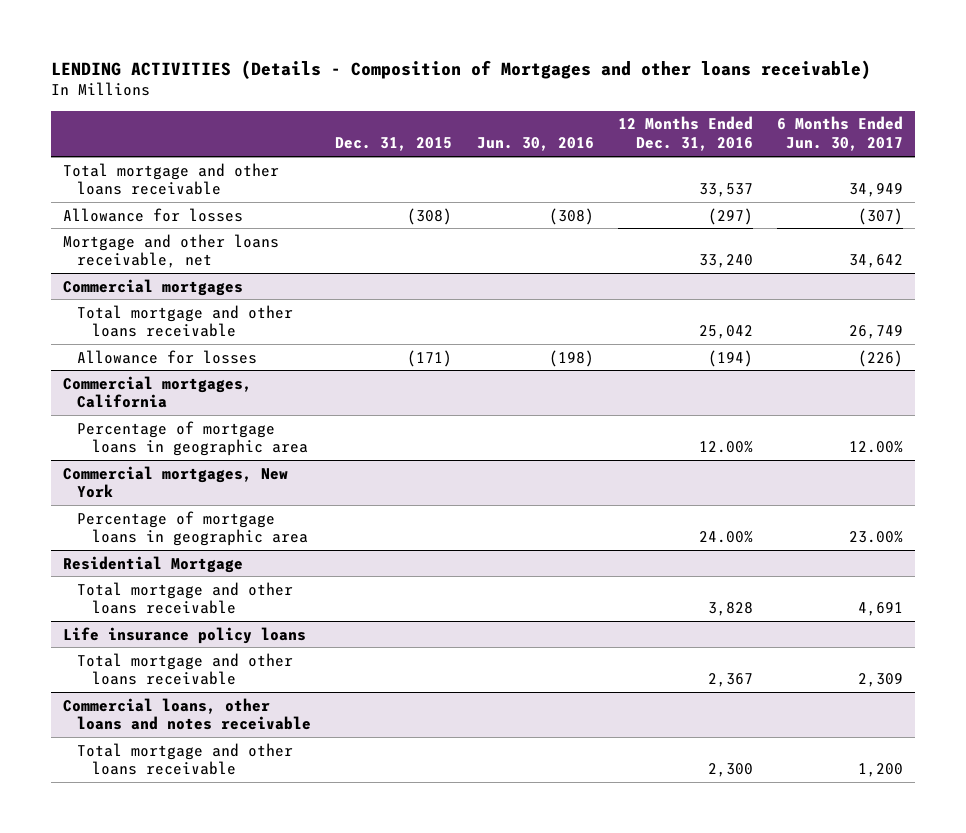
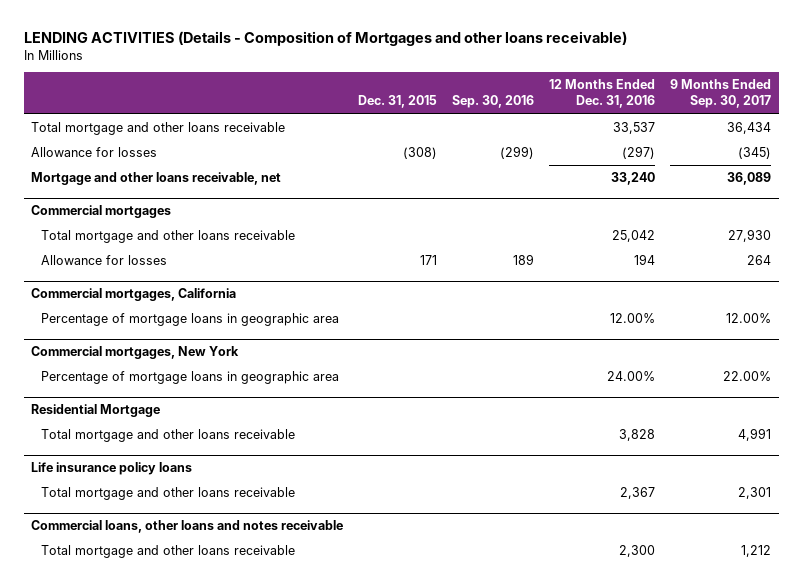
[476,137,594,152] Jun. 30, 2016 -> none
[776,116,903,152] 6 Months Ended Jun. 30, 2017 -> none
none -> [452,95,535,109] Sep. 30, 2016
none -> [670,79,772,109] 9 Months Ended Sep. 30, 2017
[407,349,453,367] (171) -> [420,255,438,266] 171
[707,349,753,367] (194) -> [634,254,656,266] 194

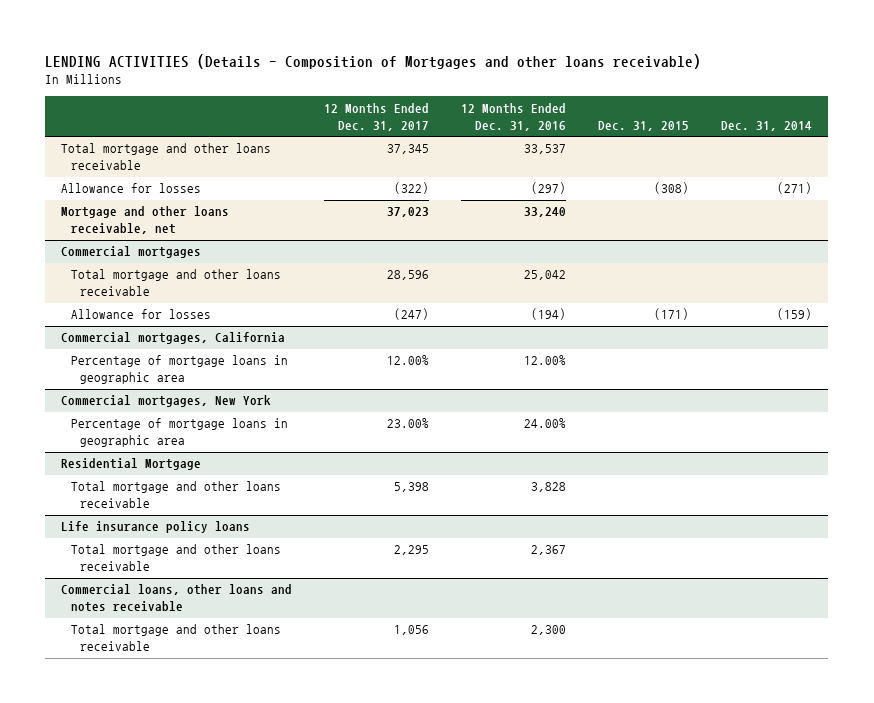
[452,95,535,109] Sep. 30, 2016 -> none
[670,79,772,109] 9 Months Ended Sep. 30, 2017 -> none
none -> [324,102,430,131] 12 Months Ended Dec. 31, 2017
none -> [721,120,813,131] Dec. 31, 2014
[420,255,438,266] 171 -> [654,308,690,321] (171)
[634,254,656,266] 194 -> [531,308,567,321] (194)

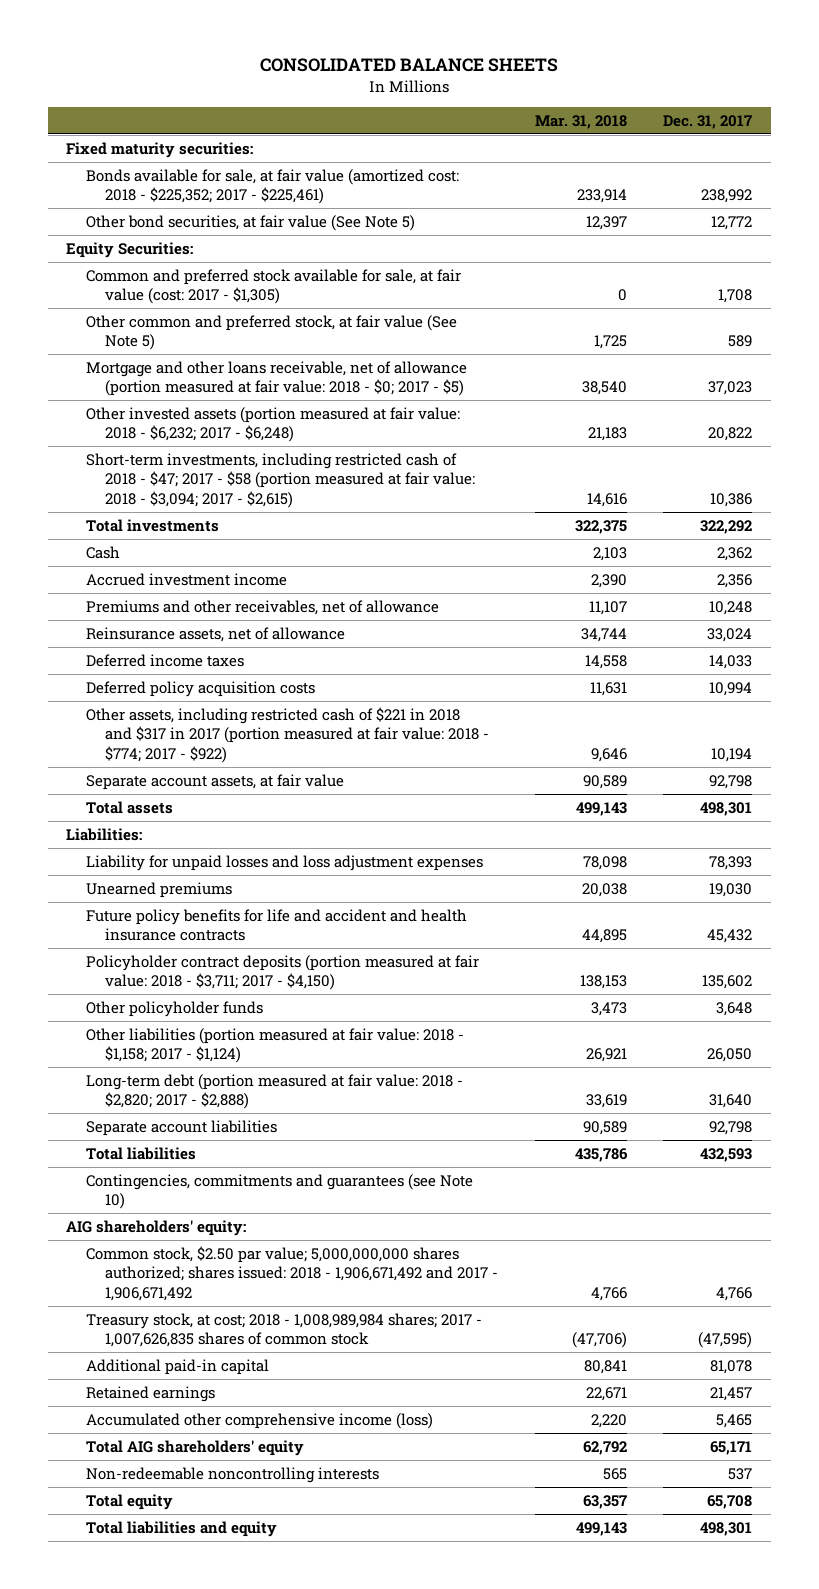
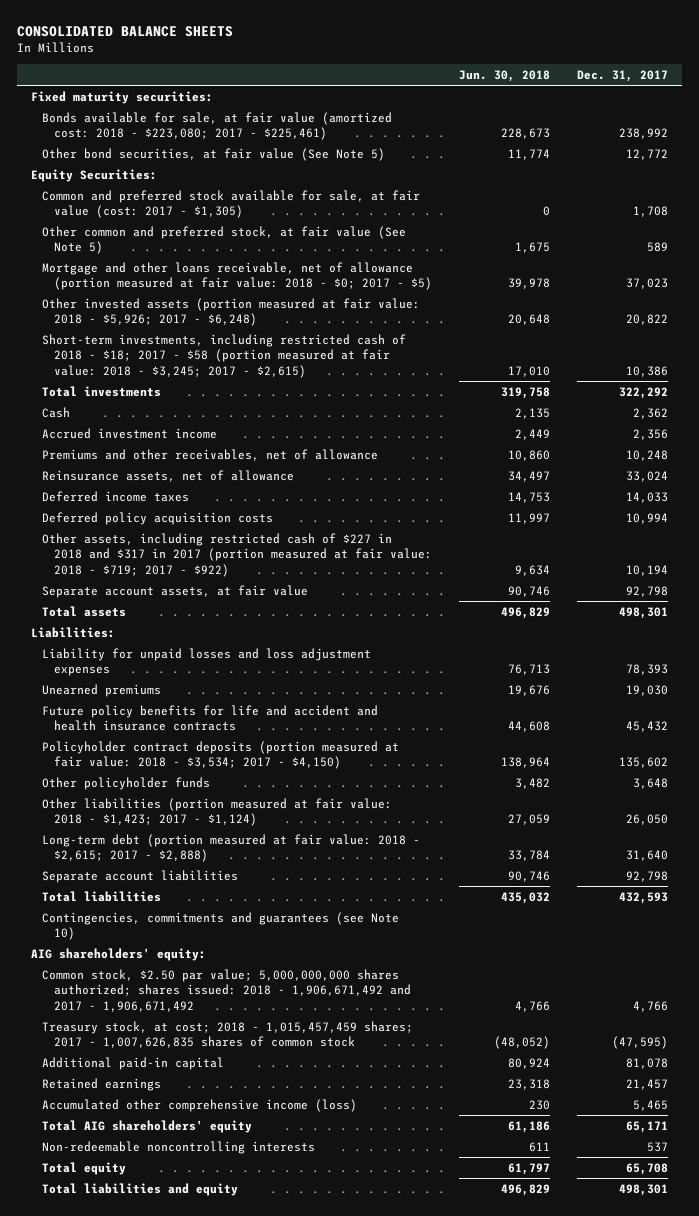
[534,114,627,129] Mar. 31, 2018 -> none
none -> [458,69,550,82] Jun. 30, 2018
[85,168,459,205] Bonds available for sale, at fair value (amortized cost: 2018 - $225,352; 2017 - $225,461) -> [42,111,393,141] Bonds available for sale, at fair value (amortized cost: 2018 - $223,080; 2017 - $225,461)
[85,406,460,443] Other invested assets (portion measured at fair value: 2018 - $6,232; 2017 - $6,248) -> [42,297,421,327] Other invested assets (portion measured at fair value: 2018 - $5,926; 2017 - $6,248)
[85,452,476,508] Short-term investments, including restricted cash of 2018 - $47; 2017 - $58 (portion measured at fair value: 2018 - $3,094; 2017 - $2,615) -> [42,333,407,378] Short-term investments, including restricted cash of 2018 - $18; 2017 - $58 (portion measured at fair value: 2018 - $3,245; 2017 - $2,615)
[85,706,490,763] Other assets, including restricted cash of $221 in 2018 and $317 in 2017 (portion measured at fair value: 2018 - $774; 2017 - $922) -> [42,532,432,577] Other assets, including restricted cash of $227 in 2018 and $317 in 2017 (portion measured at fair value: 2018 - $719; 2017 - $922)
[85,954,479,991] Policyholder contract deposits (portion measured at fair value: 2018 - $3,711; 2017 - $4,150) -> [42,740,400,770] Policyholder contract deposits (portion measured at fair value: 2018 - $3,534; 2017 - $4,150)
[85,1027,464,1064] Other liabilities (portion measured at fair value: 2018 - $1,158; 2017 - $1,124) -> [42,797,393,827] Other liabilities (portion measured at fair value: 2018 - $1,423; 2017 - $1,124)
[85,1073,463,1110] Long-term debt (portion measured at fair value: 2018 - $2,820; 2017 - $2,888) -> [42,833,421,863] Long-term debt (portion measured at fair value: 2018 - $2,615; 2017 - $2,888)
[85,1312,482,1348] Treasury stock, at cost; 2018 - 1,008,989,984 shares; 2017 - 1,007,626,835 shares of common stock -> [42,1020,414,1049] Treasury stock, at cost; 2018 - 1,015,457,459 shares; 2017 - 1,007,626,835 shares of common stock

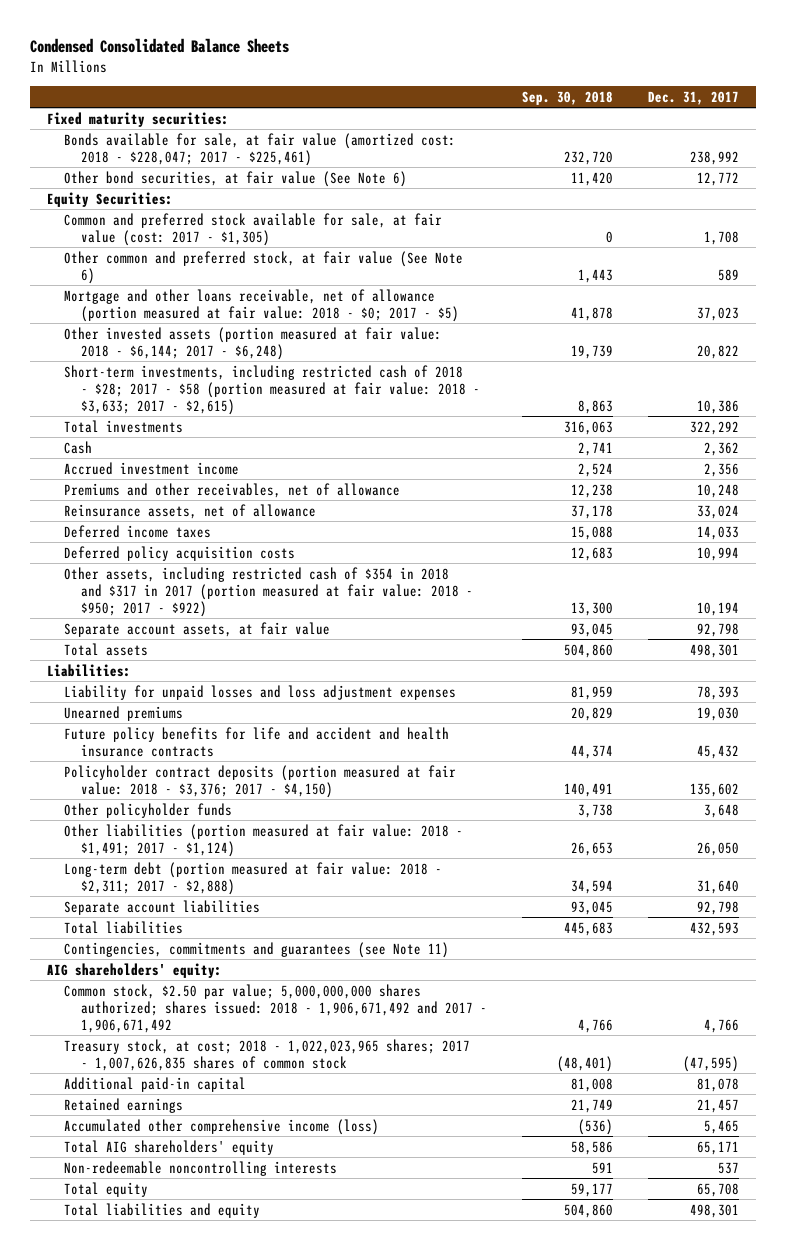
[17,26,234,38] CONSOLIDATED BALANCE SHEETS -> [29,38,289,54] Condensed Consolidated Balance Sheets
[458,69,550,82] Jun. 30, 2018 -> none
none -> [521,91,613,106] Sep. 30, 2018
[42,111,393,141] Bonds available for sale, at fair value (amortized cost: 2018 - $223,080; 2017 - $225,461) -> [64,132,457,166] Bonds available for sale, at fair value (amortized cost: 2018 - $228,047; 2017 - $225,461)
[42,147,386,161] Other bond securities, at fair value (See Note 5) -> [64,170,408,187] Other bond securities, at fair value (See Note 6)
[42,225,407,255] Other common and preferred stock, at fair value (See Note 5) -> [64,250,464,284] Other common and preferred stock, at fair value (See Note 6)
[42,297,421,327] Other invested assets (portion measured at fair value: 2018 - $5,926; 2017 - $6,248) -> [64,326,443,360] Other invested assets (portion measured at fair value: 2018 - $6,144; 2017 - $6,248)
[42,333,407,378] Short-term investments, including restricted cash of 2018 - $18; 2017 - $58 (portion measured at fair value: 2018 - $3,245; 2017 - $2,615) -> [64,364,481,415] Short-term investments, including restricted cash of 2018 - $28; 2017 - $58 (portion measured at fair value: 2018 - $3,633; 2017 - $2,615)
[42,532,432,577] Other assets, including restricted cash of $227 in 2018 and $317 in 2017 (portion measured at fair value: 2018 - $719; 2017 - $922) -> [64,566,474,617] Other assets, including restricted cash of $354 in 2018 and $317 in 2017 (portion measured at fair value: 2018 - $950; 2017 - $922)
[42,740,400,770] Policyholder contract deposits (portion measured at fair value: 2018 - $3,534; 2017 - $4,150) -> [64,764,457,798] Policyholder contract deposits (portion measured at fair value: 2018 - $3,376; 2017 - $4,150)
[42,797,393,827] Other liabilities (portion measured at fair value: 2018 - $1,423; 2017 - $1,124) -> [64,823,464,857] Other liabilities (portion measured at fair value: 2018 - $1,491; 2017 - $1,124)
[42,833,421,863] Long-term debt (portion measured at fair value: 2018 - $2,615; 2017 - $2,888) -> [64,861,443,895] Long-term debt (portion measured at fair value: 2018 - $2,311; 2017 - $2,888)
[42,911,400,941] Contingencies, commitments and guarantees (see Note 10) -> [64,941,450,958] Contingencies, commitments and guarantees (see Note 11)
[42,1020,414,1049] Treasury stock, at cost; 2018 - 1,015,457,459 shares; 2017 - 1,007,626,835 shares of common stock -> [64,1038,471,1071] Treasury stock, at cost; 2018 - 1,022,023,965 shares; 2017 - 1,007,626,835 shares of common stock

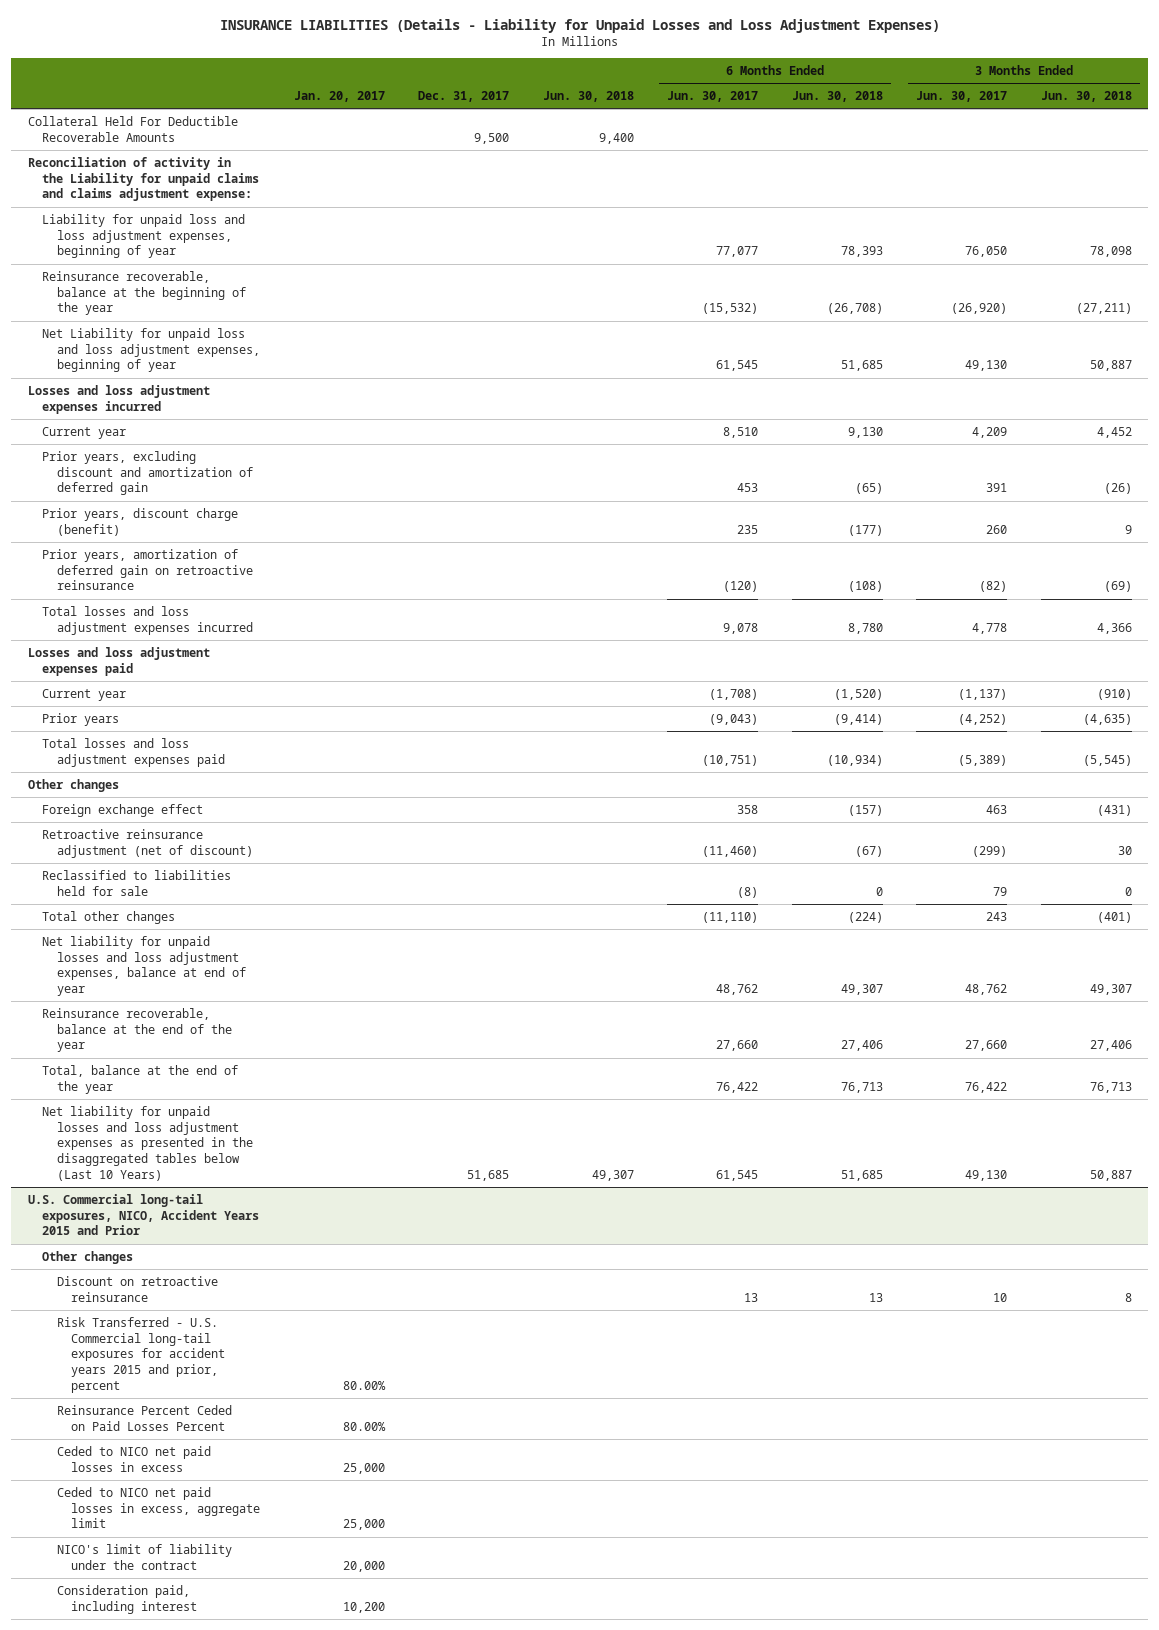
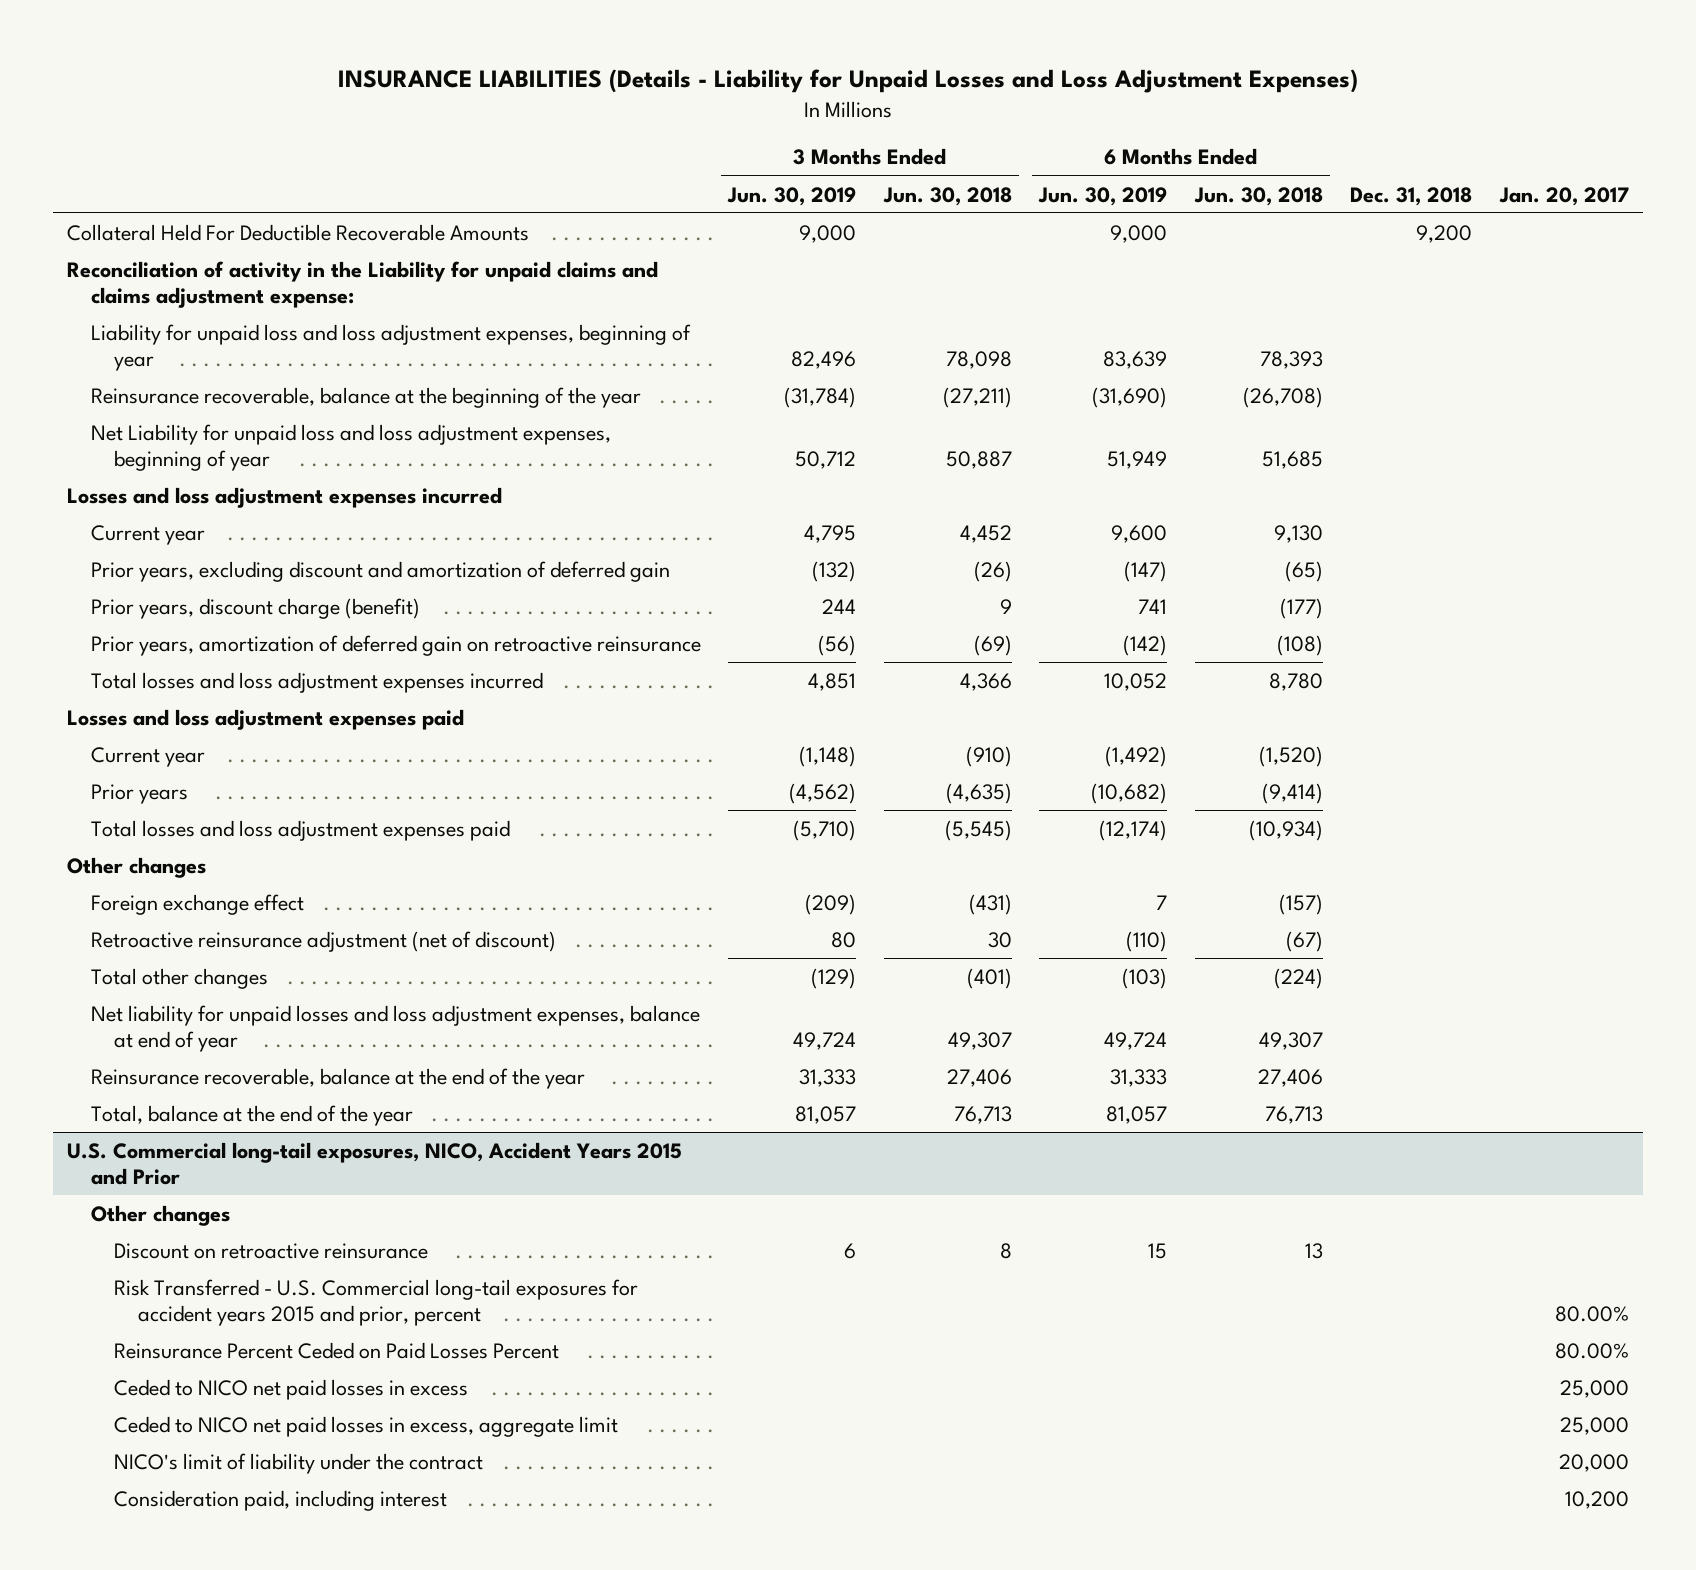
[418,91,510,103] Dec. 31, 2017 -> none
[542,91,634,103] Jun. 30, 2018 -> none
[667,91,759,103] Jun. 30, 2017 -> none
[916,91,1008,103] Jun. 30, 2017 -> none
none -> [727,186,857,206] Jun. 30, 2019
none -> [1038,186,1168,206] Jun. 30, 2019
none -> [1350,186,1473,206] Dec. 31, 2018
[42,869,232,896] Reclassified to liabilities held for sale -> none
[42,1105,253,1181] Net liability for unpaid losses and loss adjustment expenses as presented in the disaggregated tables below (Last 10 Years) -> none

